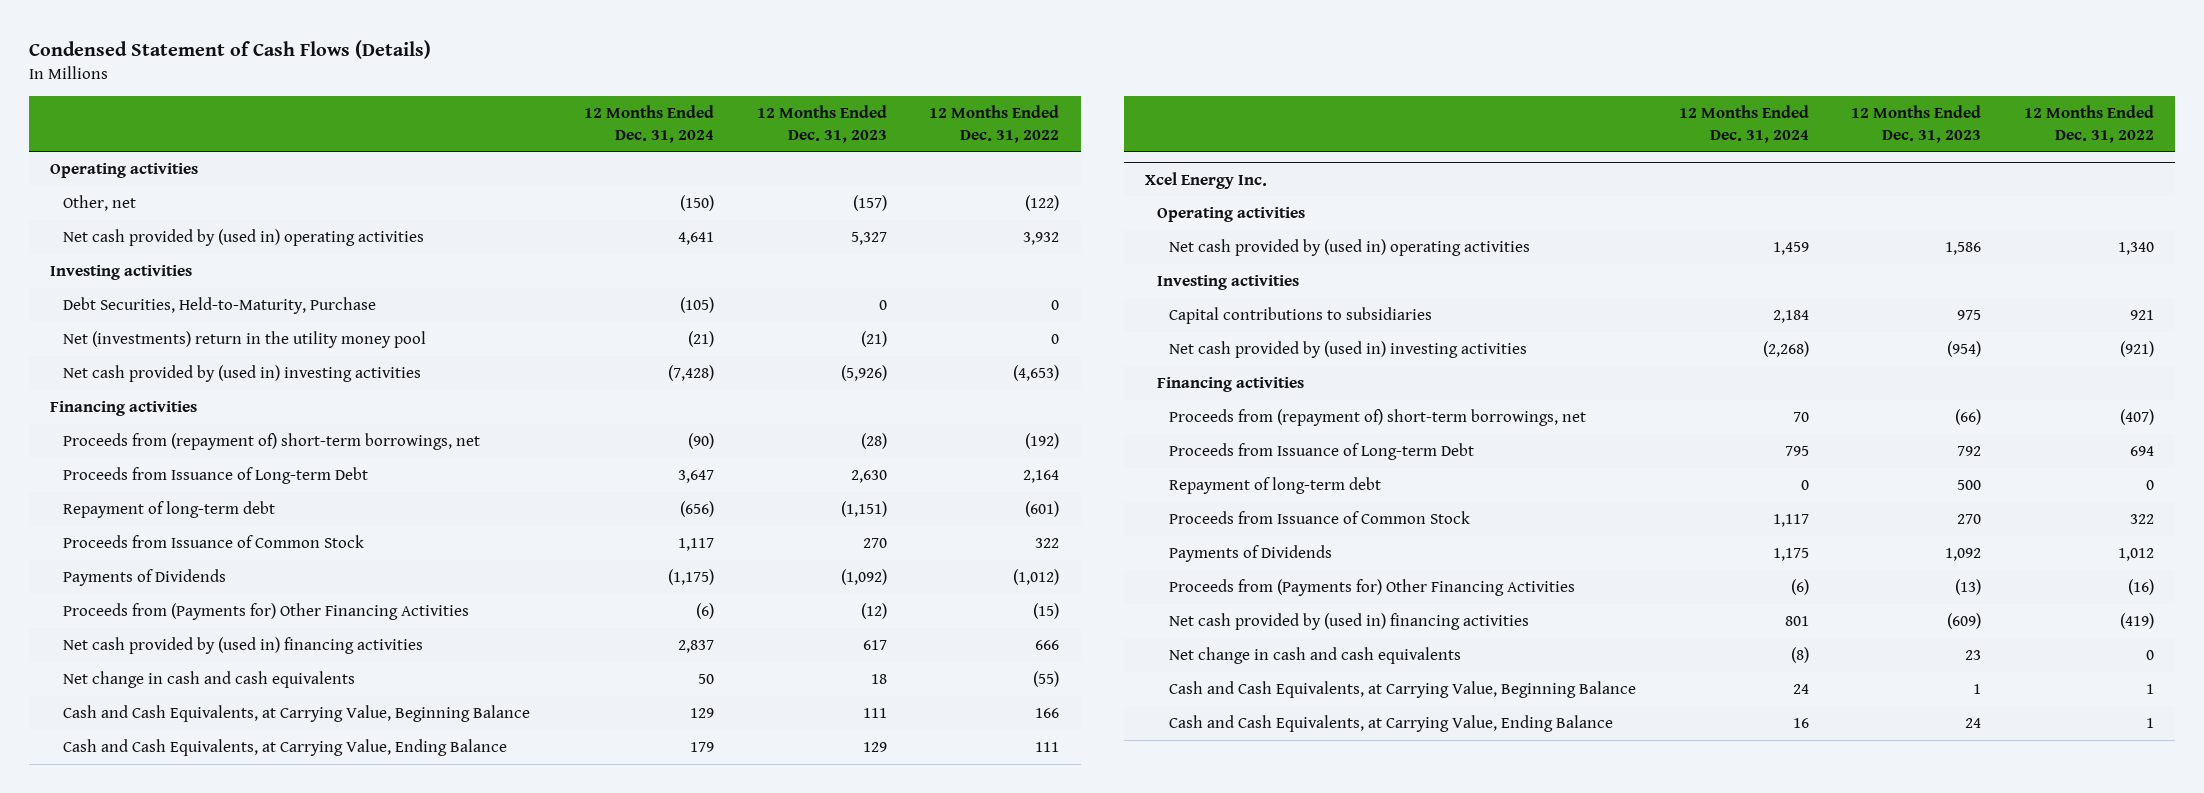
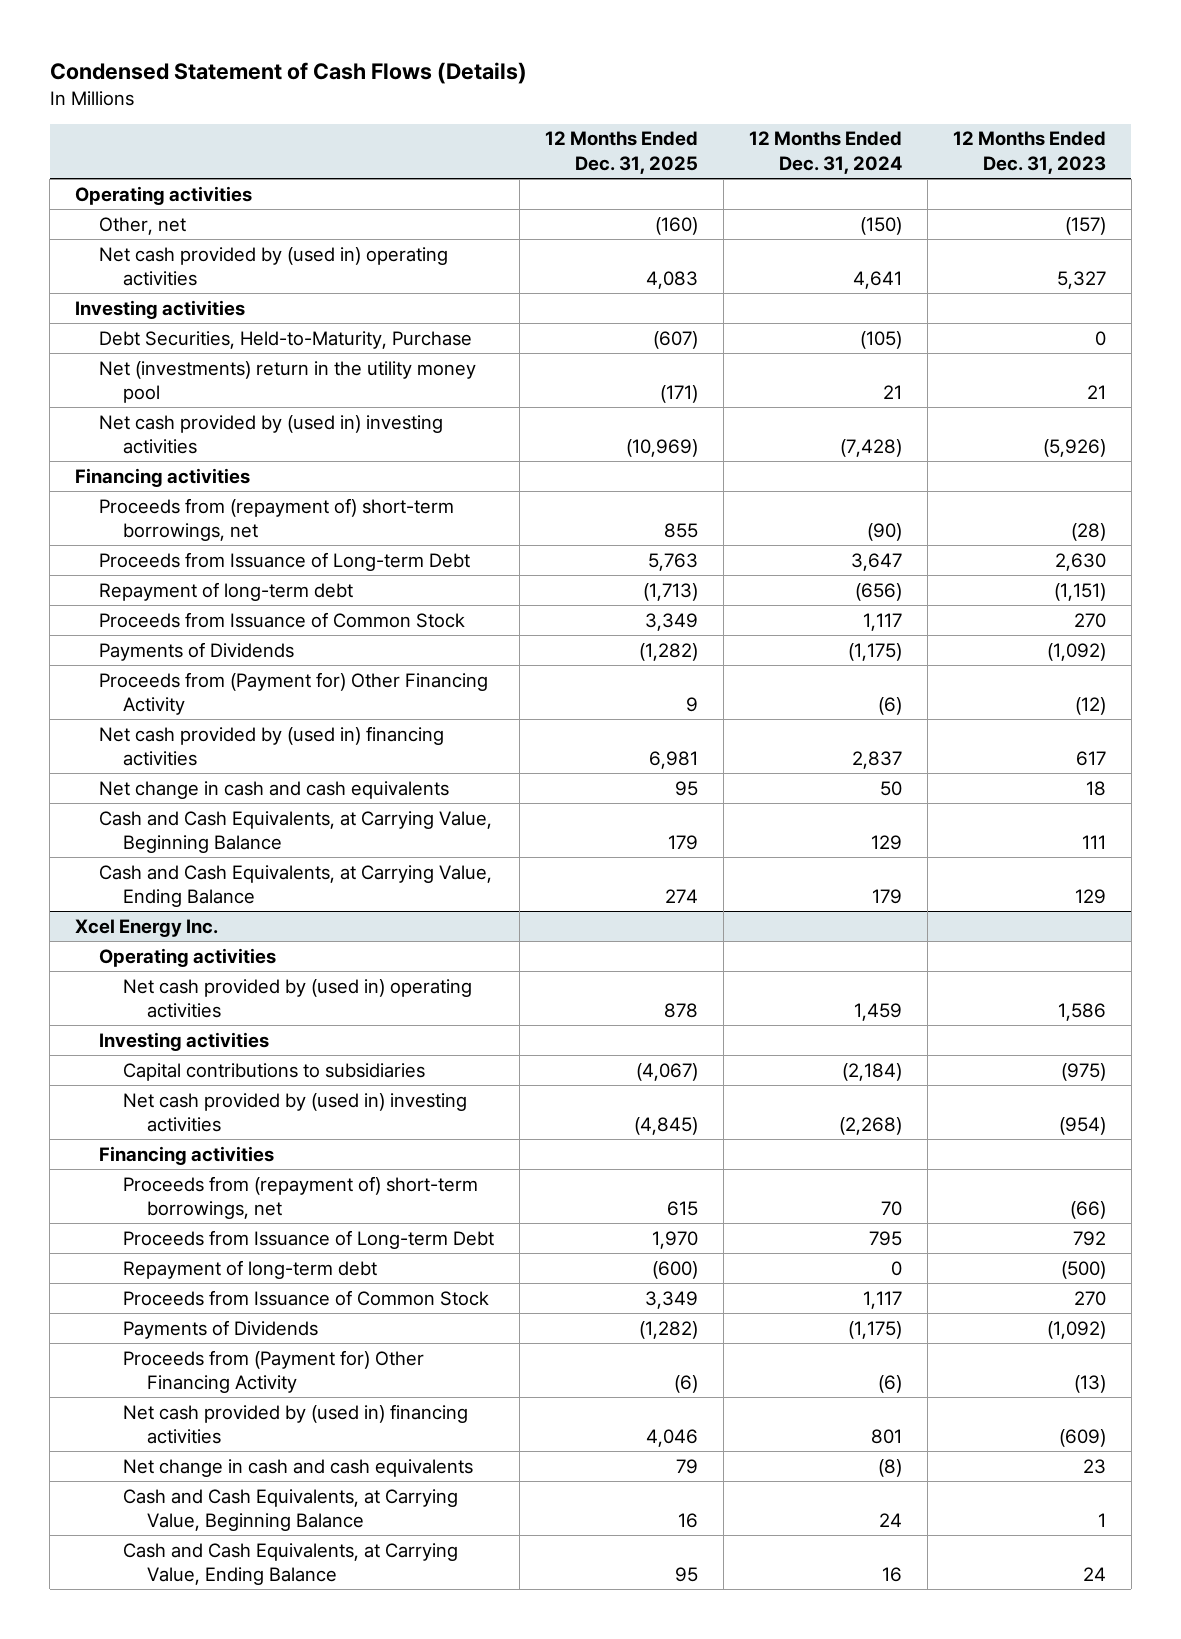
[929,105,1060,143] 12 Months Ended Dec. 31, 2022 -> none
none -> [544,131,698,174] 12 Months Ended Dec. 31, 2025
[688,331,715,348] (21) -> [882,385,902,400] 21
[860,331,887,348] (21) -> [1086,385,1106,400] 21
[62,603,469,621] Proceeds from (Payments for) Other Financing Activities -> [98,671,488,716] Proceeds from (Payment for) Other Financing Activity
[1772,310,1809,324] 2,184 -> [841,1062,902,1081] (2,184)
[1957,310,1982,321] 975 -> [1060,1062,1106,1081] (975)
[1957,480,1982,491] 500 -> [1060,1260,1106,1279] (500)
[1772,548,1809,562] 1,175 -> [847,1320,902,1339] (1,175)
[1945,548,1982,562] 1,092 -> [1046,1320,1106,1339] (1,092)
[1169,579,1576,597] Proceeds from (Payments for) Other Financing Activities -> [122,1349,424,1394] Proceeds from (Payment for) Other Financing Activity

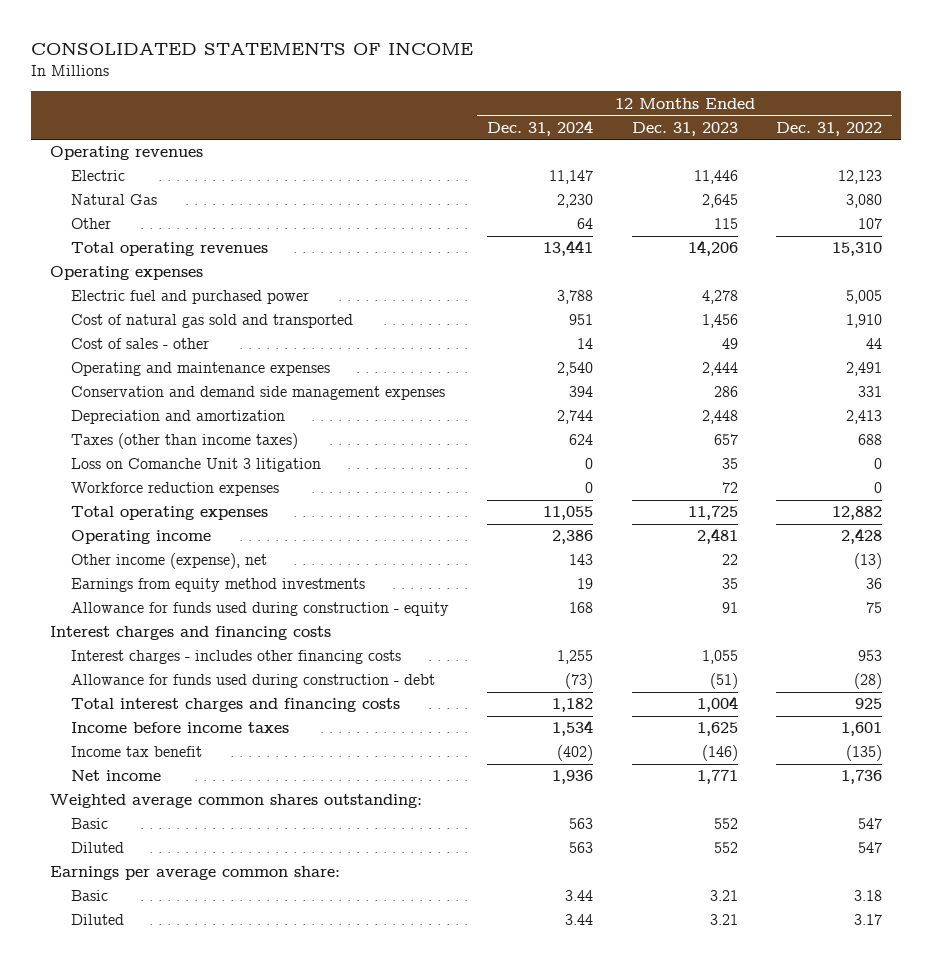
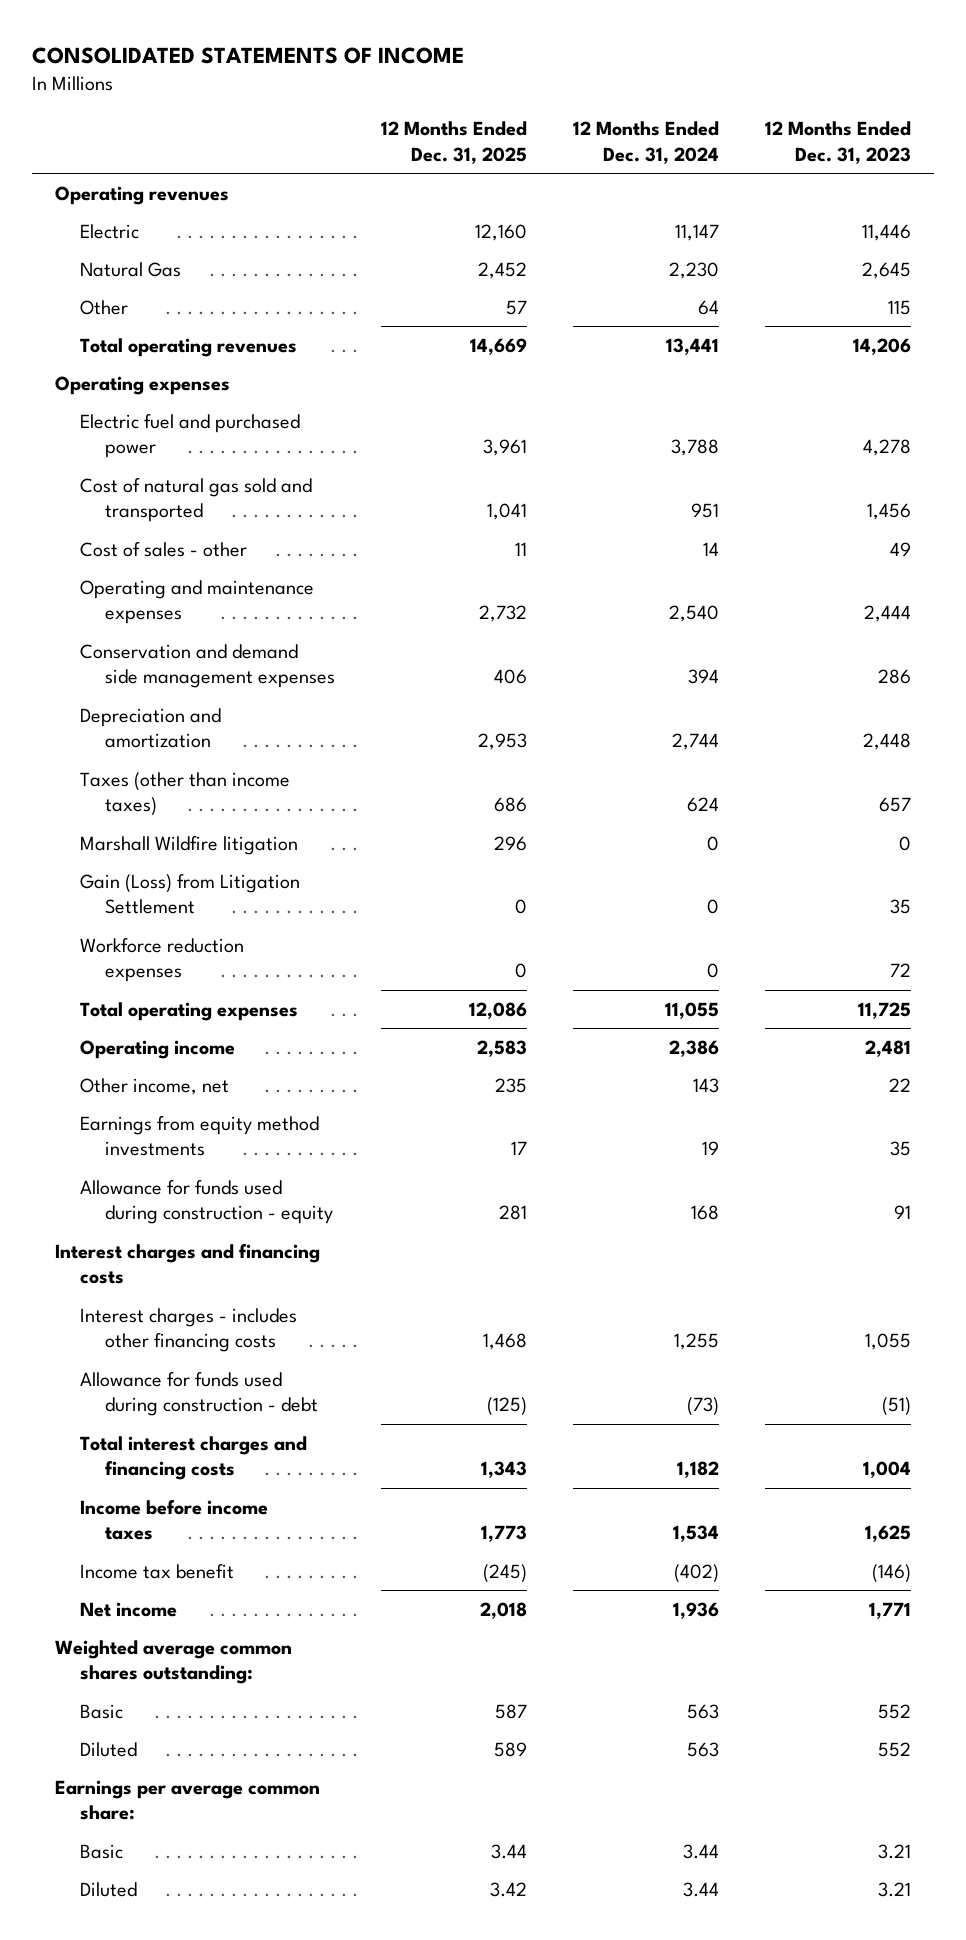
[776,121,883,136] Dec. 31, 2022 -> none
none -> [380,121,527,164] 12 Months Ended Dec. 31, 2025
none -> [79,835,298,855] Marshall Wildfire litigation
[70,458,321,473] Loss on Comanche Unit 3 litigation -> [79,873,300,915] Gain (Loss) from Litigation Settlement
[70,553,267,570] Other income (expense), net -> [79,1077,229,1095] Other income, net

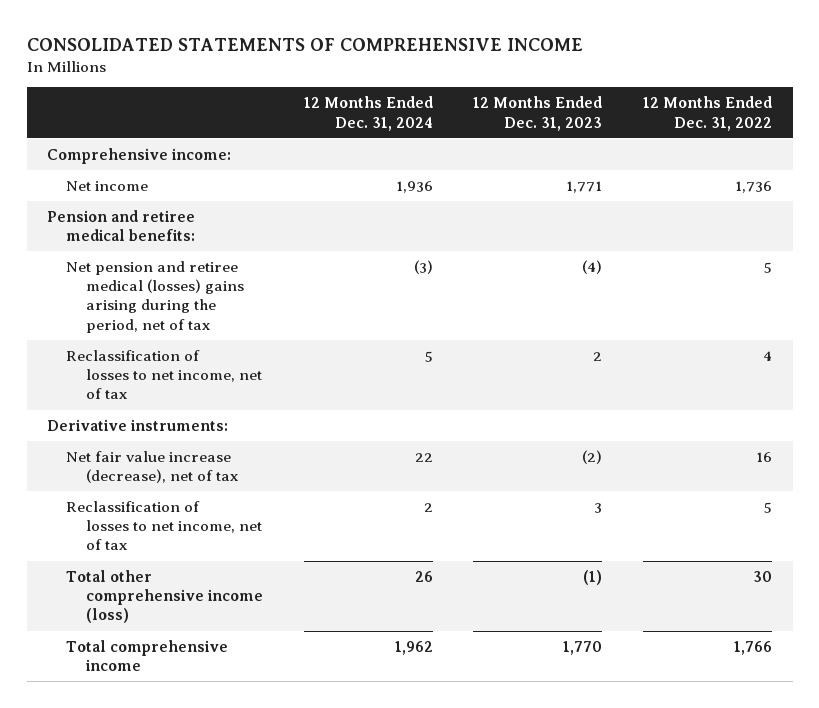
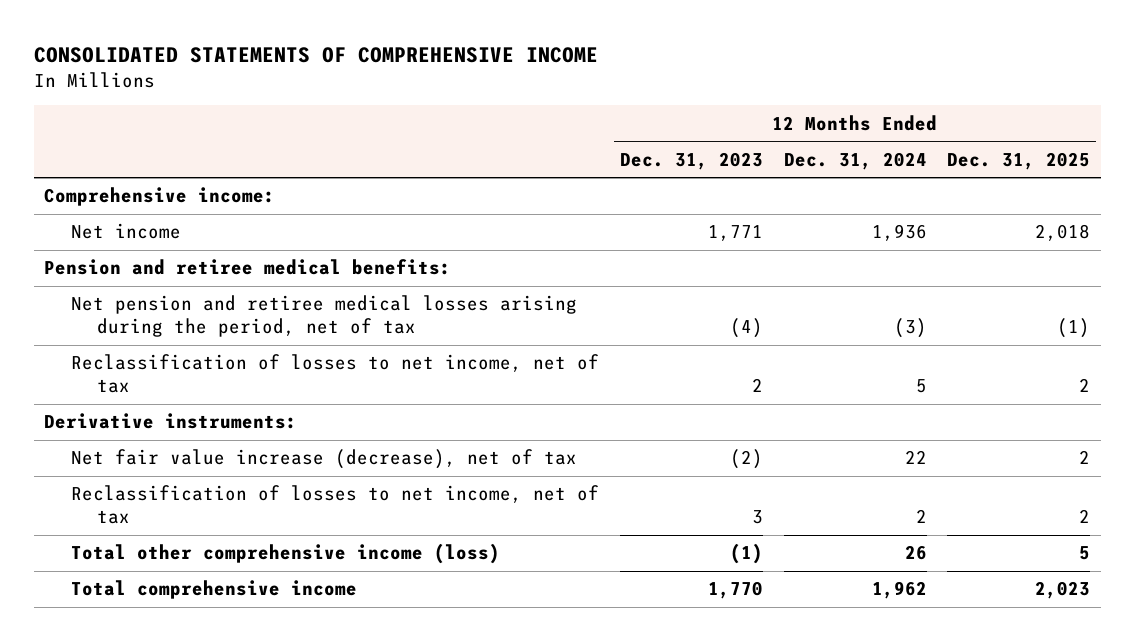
[643,96,773,131] 12 Months Ended Dec. 31, 2022 -> none
none -> [947,151,1091,170] Dec. 31, 2025
[66,260,244,333] Net pension and retiree medical (losses) gains arising during the period, net of tax -> [70,295,577,338] Net pension and retiree medical losses arising during the period, net of tax

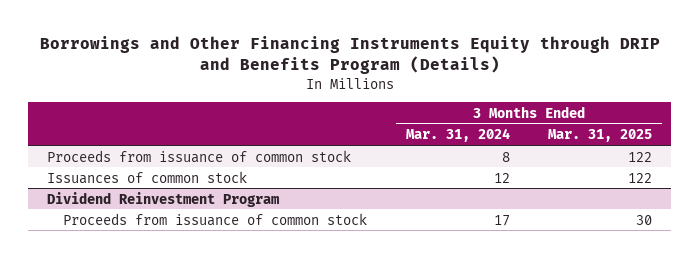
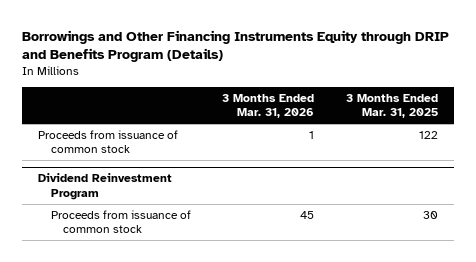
[405,128,510,143] Mar. 31, 2024 -> none
none -> [222,93,315,119] 3 Months Ended Mar. 31, 2026
[47,170,248,184] Issuances of common stock -> none

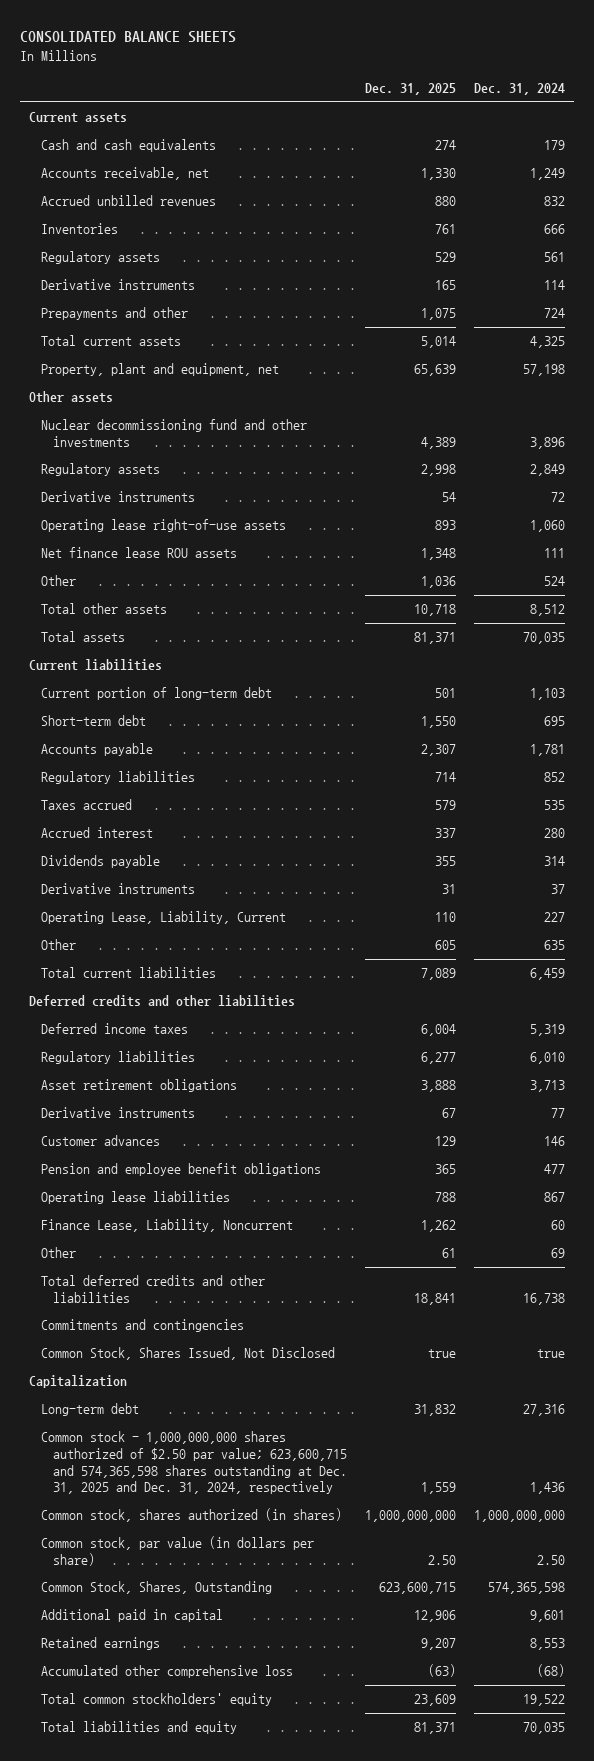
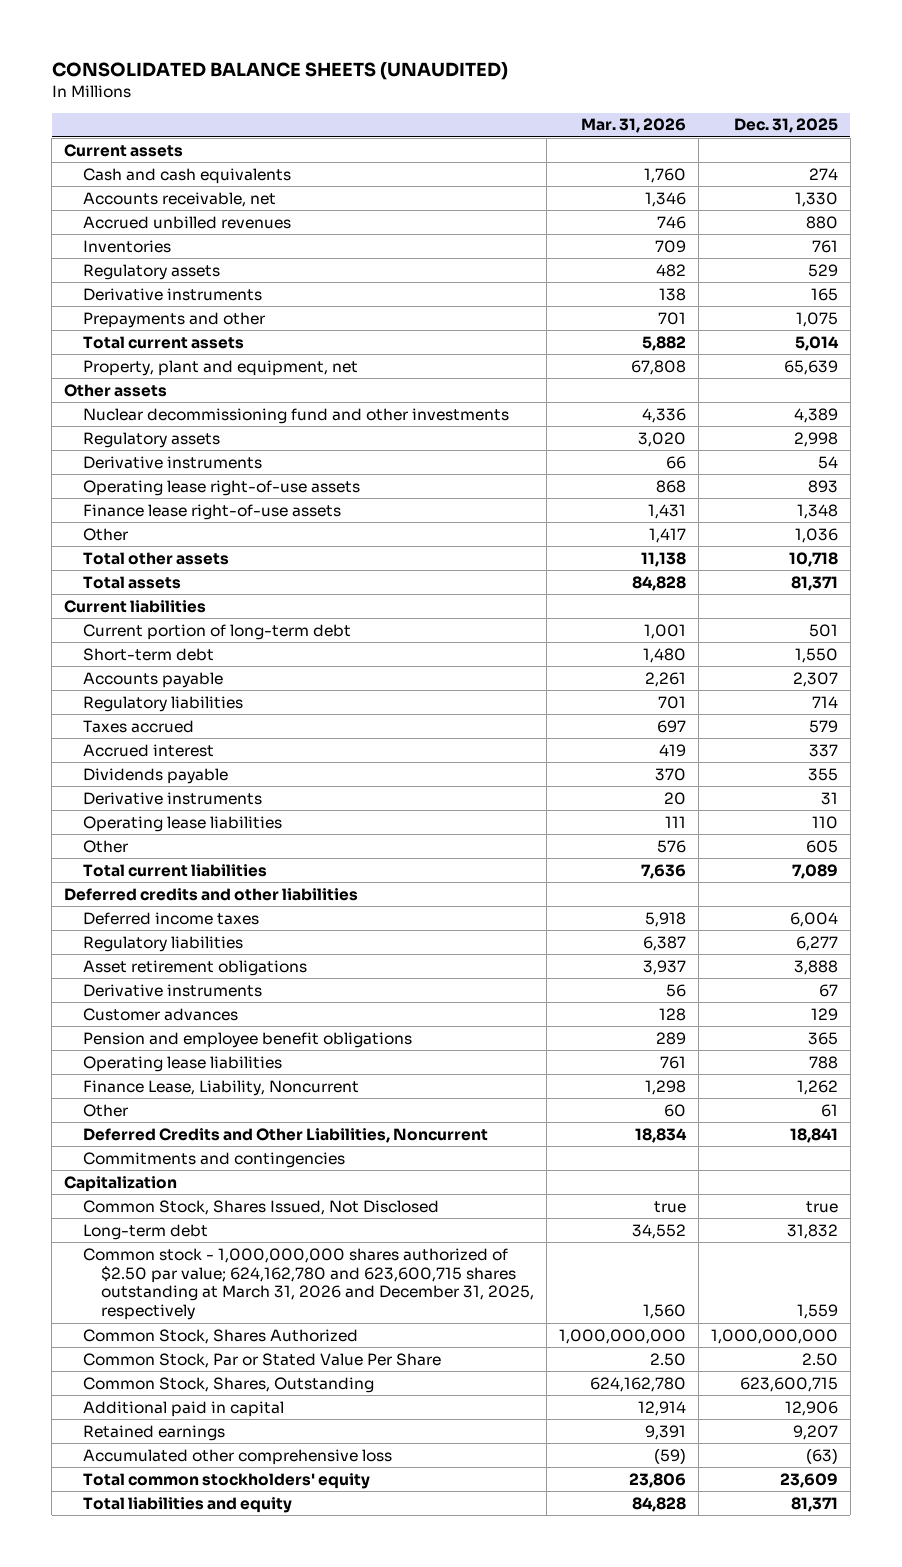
[19,31,236,44] CONSOLIDATED BALANCE SHEETS -> [51,61,508,80] CONSOLIDATED BALANCE SHEETS (UNAUDITED)
[474,83,566,96] Dec. 31, 2024 -> none
none -> [580,118,686,134] Mar. 31, 2026
[41,547,238,559] Net finance lease ROU assets -> [82,503,341,520] Finance lease right-of-use assets
[41,911,287,925] Operating Lease, Liability, Current -> [82,815,282,832] Operating lease liabilities
[41,1275,266,1303] Total deferred credits and other liabilities -> [82,1127,488,1143] Deferred Credits and Other Liabilities, Noncurrent
[41,1347,336,1361] Common Stock, Shares Issued, Not Disclosed -> [82,1199,439,1215] Common Stock, Shares Issued, Not Disclosed
[41,1431,348,1495] Common stock - 1,000,000,000 shares authorized of $2.50 par value; 623,600,715 and 574,365,598 shares outstanding at Dec. 31, 2025 and Dec. 31, 2024, respectively -> [82,1247,535,1321] Common stock - 1,000,000,000 shares authorized of $2.50 par value; 624,162,780 and 623,600,715 shares outstanding at March 31, 2026 and December 31, 2025, respectively
[41,1508,343,1523] Common stock, shares authorized (in shares) -> [82,1328,358,1344] Common Stock, Shares Authorized
[41,1536,315,1566] Common stock, par value (in dollars per share) -> [82,1352,441,1368] Common Stock, Par or Stated Value Per Share

